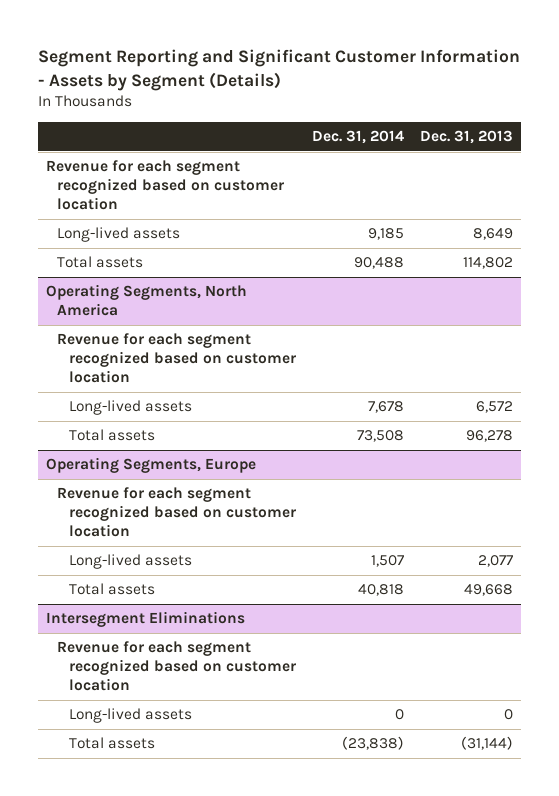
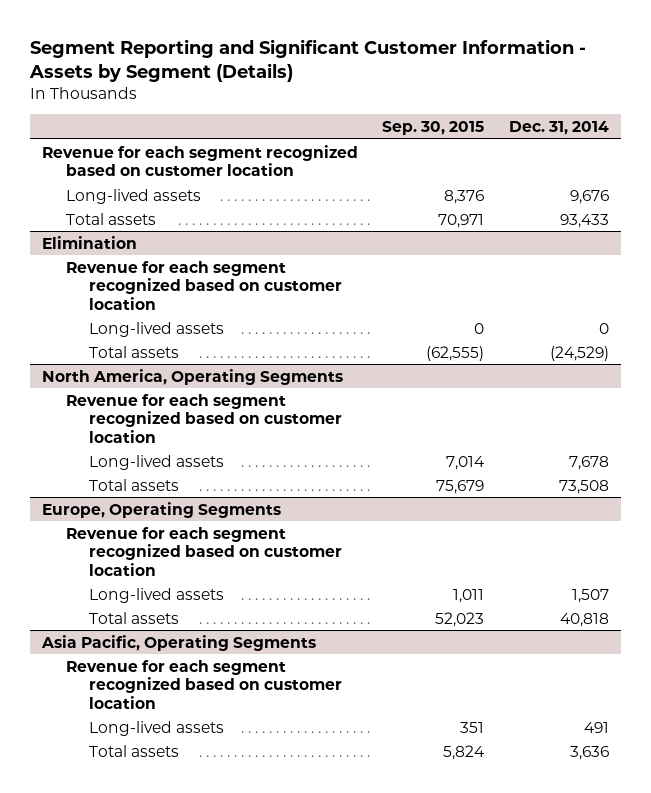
[419,130,513,145] Dec. 31, 2013 -> none
none -> [382,120,485,135] Sep. 30, 2015
[45,284,247,317] Operating Segments, North America -> none
[368,228,405,241] 9,185 -> [569,189,609,204] 9,676
[354,257,405,270] 90,488 -> [559,213,609,228] 93,433
none -> [42,235,138,249] Elimination
none -> [88,321,224,337] Long-lived assets
none -> [88,345,179,358] Total assets
none -> [42,368,344,385] North America, Operating Segments
none -> [65,393,342,443] Revenue for each segment recognized based on customer location
[45,457,256,474] Operating Segments, Europe -> [42,501,282,518] Europe, Operating Segments
[45,611,245,628] Intersegment Eliminations -> none
none -> [41,634,317,651] Asia Pacific, Operating Segments
[395,709,405,721] 0 -> [583,721,609,733] 491
[342,736,405,751] (23,838) -> [569,745,609,760] 3,636

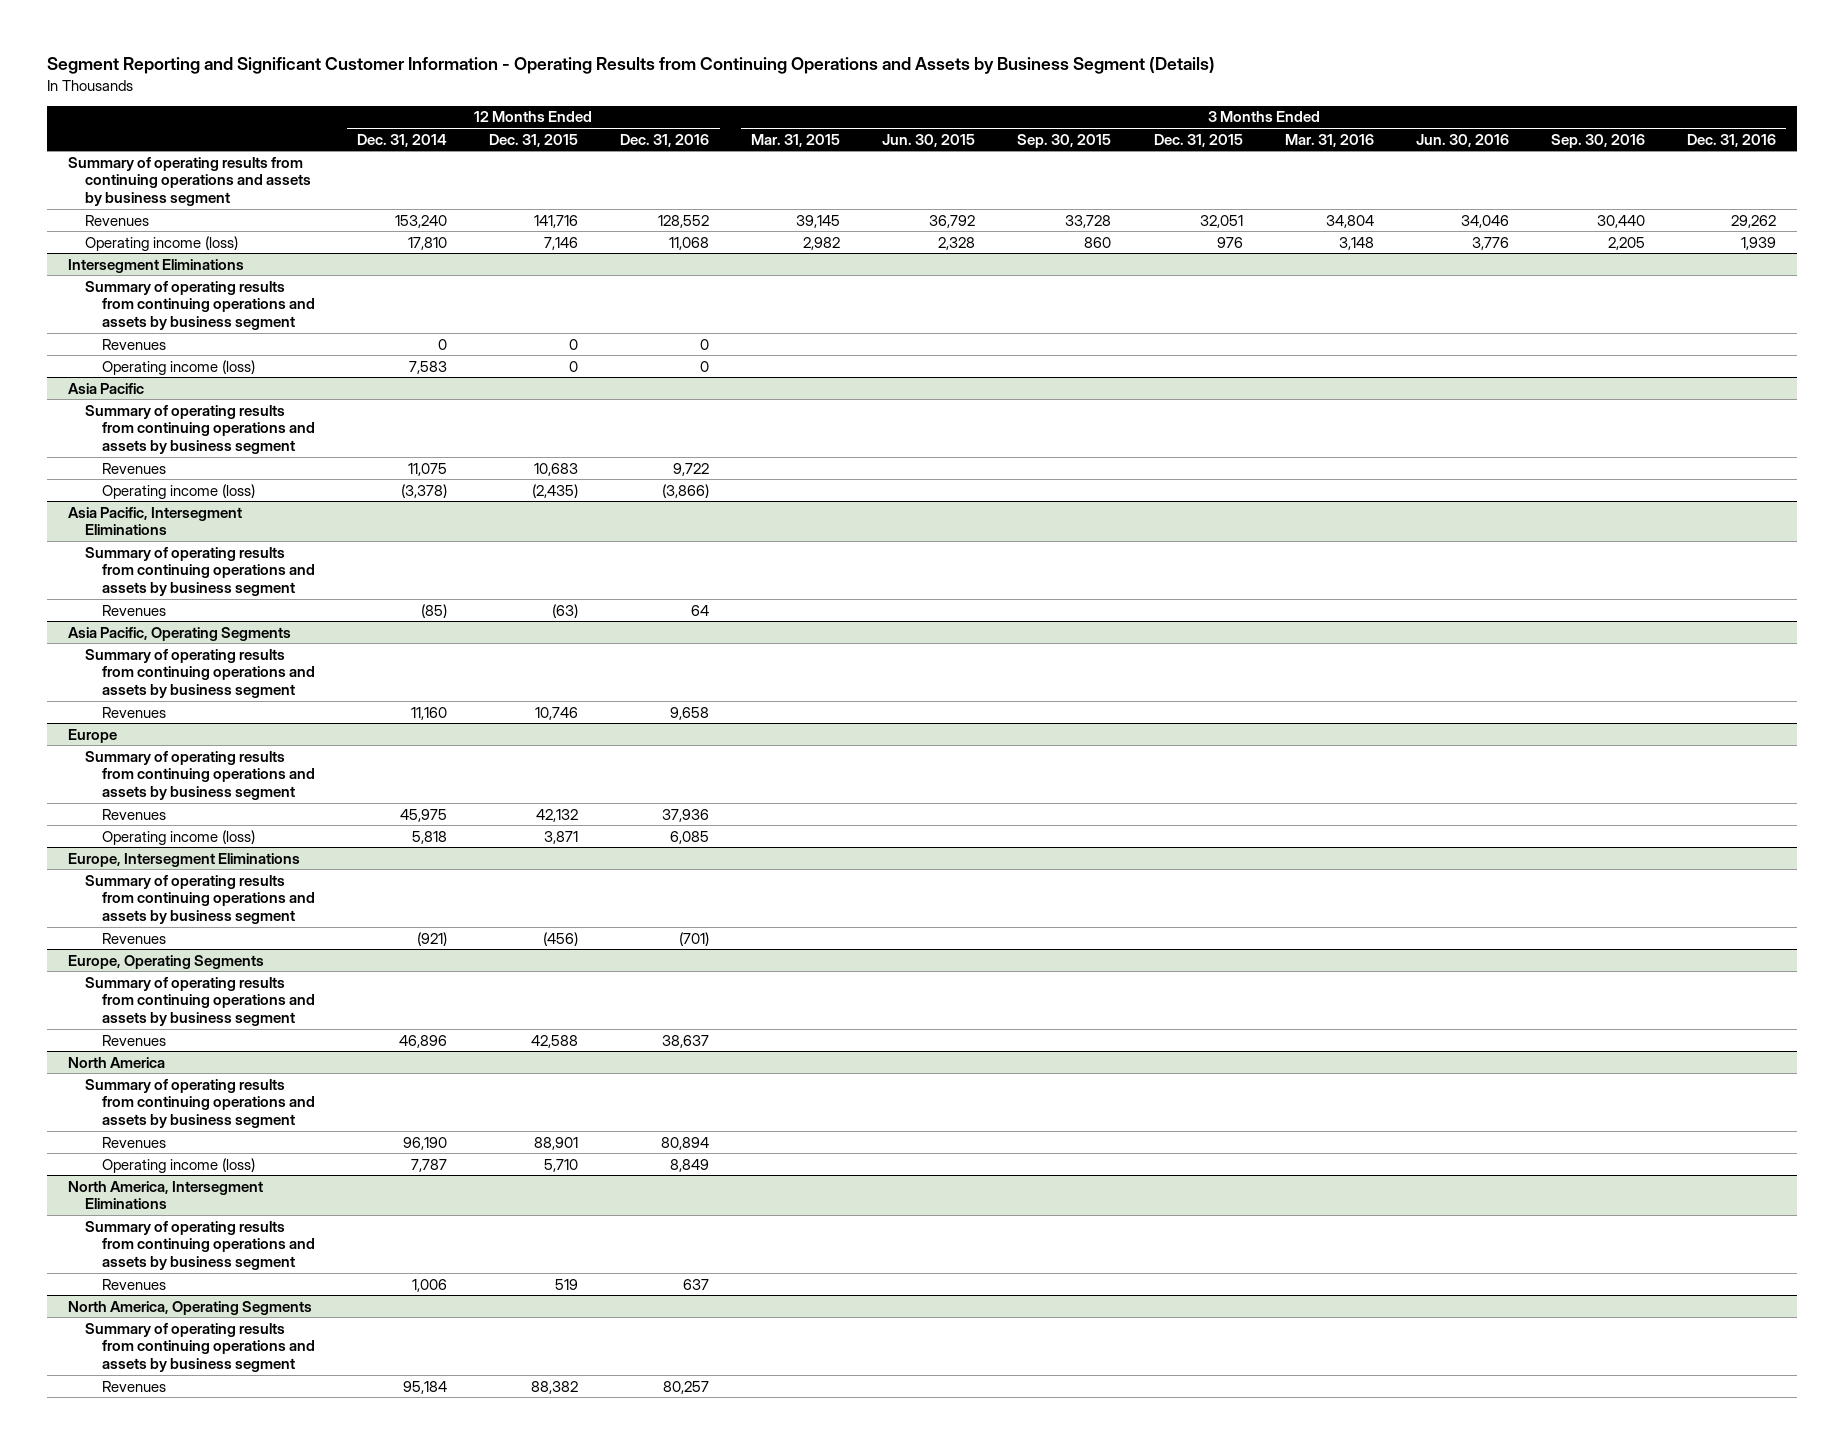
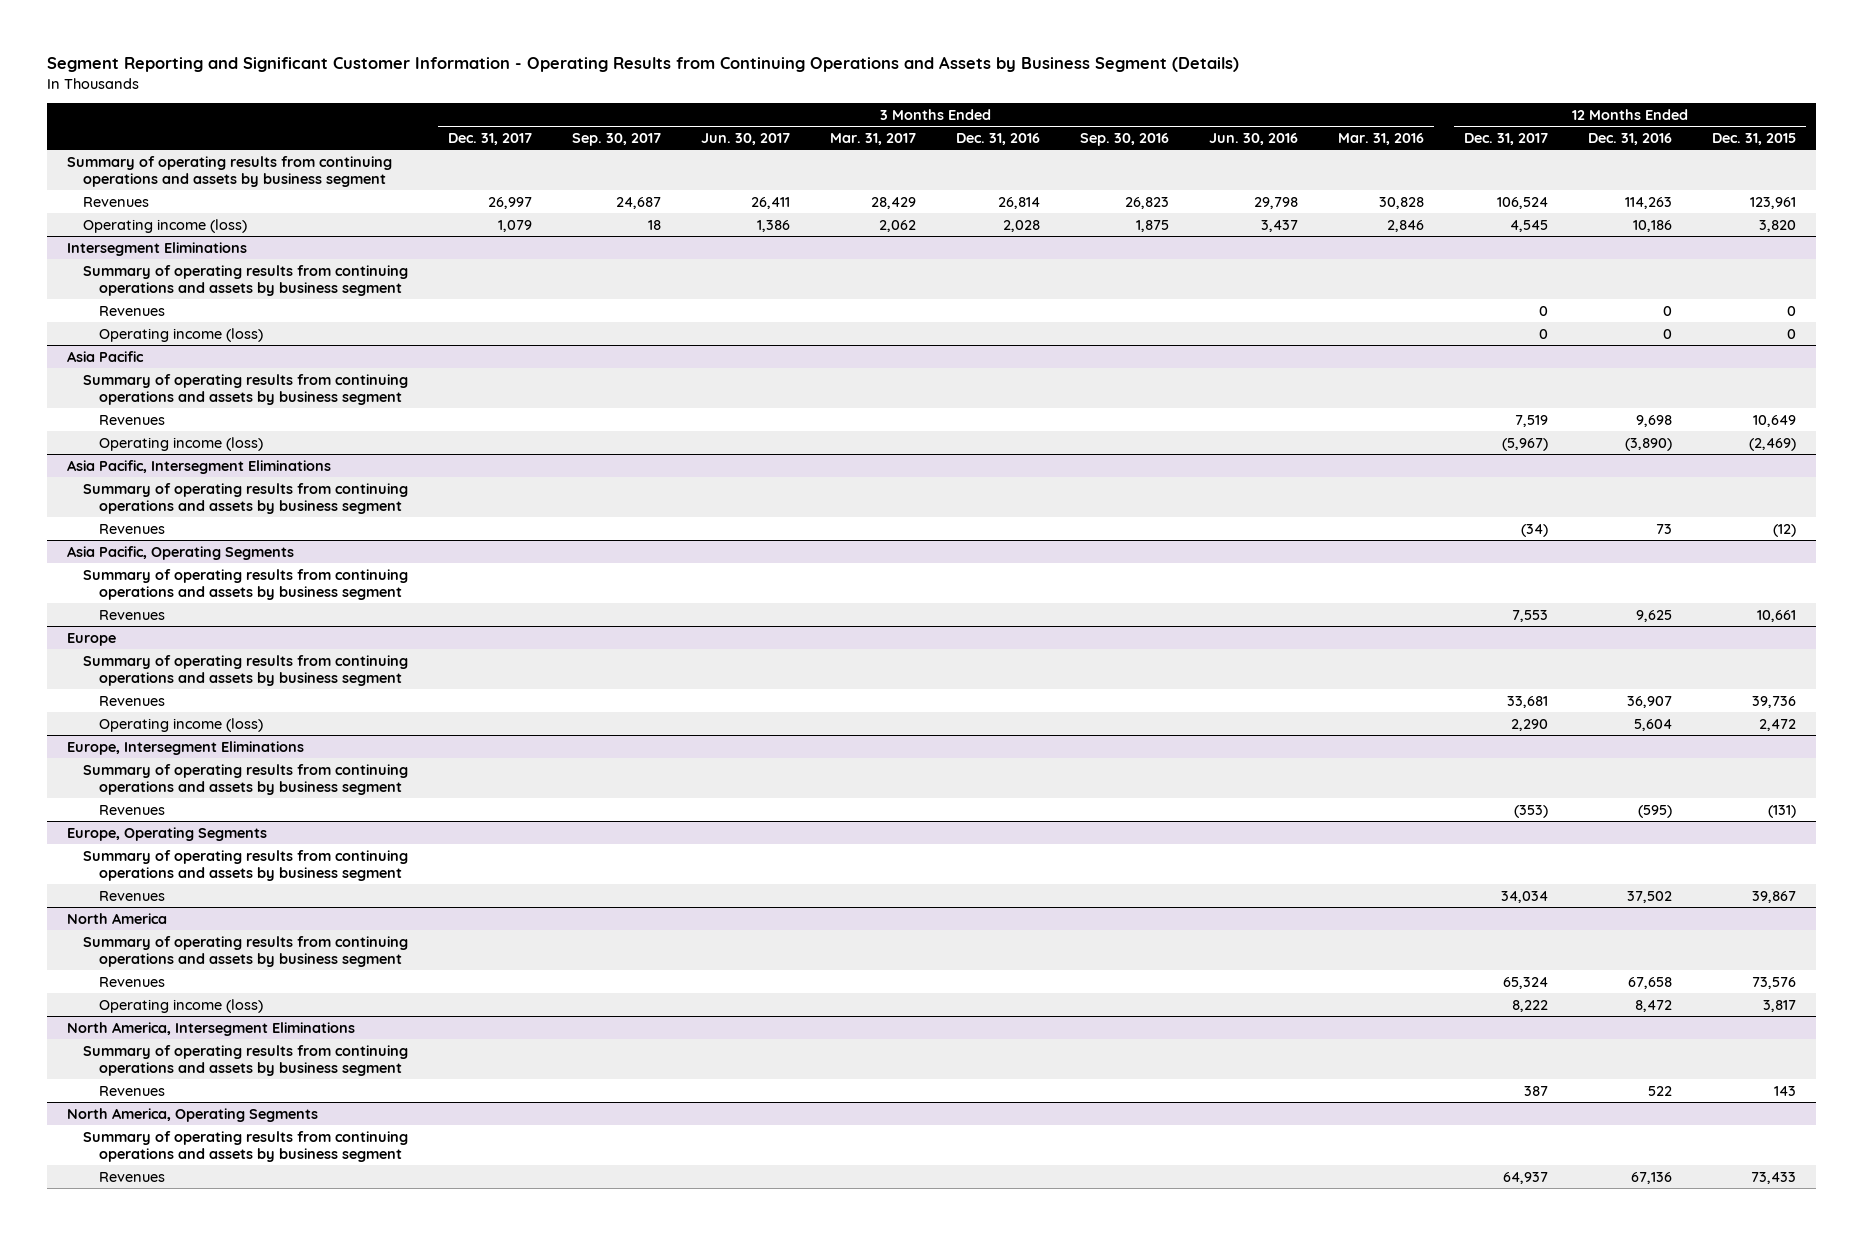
[357,133,448,147] Dec. 31, 2014 -> none
[751,133,841,147] Mar. 31, 2015 -> none
[882,133,976,147] Jun. 30, 2015 -> none
[1017,133,1112,148] Sep. 30, 2015 -> none
[1153,133,1243,147] Dec. 31, 2015 -> none
none -> [447,132,532,145] Dec. 31, 2017
none -> [571,132,661,146] Sep. 30, 2017
none -> [700,132,790,145] Jun. 30, 2017
none -> [829,132,916,145] Mar. 31, 2017
none -> [1464,132,1549,145] Dec. 31, 2017
[534,214,579,228] 141,716 -> [1750,196,1797,209] 123,961
[658,214,710,228] 128,552 -> [1625,196,1673,209] 114,263
[1325,214,1374,228] 34,804 -> [1379,196,1425,209] 30,828
[1460,214,1509,228] 34,046 -> [1253,196,1298,209] 29,798
[1596,214,1645,228] 30,440 -> [1124,196,1169,209] 26,823
[1730,214,1776,228] 29,262 -> [997,196,1040,209] 26,814
[544,236,579,250] 7,146 -> [1759,219,1797,232] 3,820
[669,236,710,250] 11,068 -> [1633,219,1673,232] 10,186
[1338,236,1374,250] 3,148 -> [1387,219,1425,232] 2,846
[1471,236,1509,250] 3,776 -> [1260,219,1298,232] 3,437
[1607,236,1645,250] 2,205 -> [1135,219,1169,232] 1,875
[1740,236,1776,250] 1,939 -> [1002,219,1040,232] 2,028
[534,462,579,476] 10,683 -> [1753,414,1797,427] 10,649
[673,462,710,476] 9,722 -> [1636,414,1673,427] 9,698
[532,483,579,498] (2,435) -> [1749,437,1797,451] (2,469)
[662,483,710,498] (3,866) -> [1625,437,1673,451] (3,890)
[552,603,579,618] (63) -> [1773,523,1797,537] (12)
[691,604,710,616] 64 -> [1656,523,1673,534] 73
[535,706,579,720] 10,746 -> [1757,609,1797,622] 10,661
[670,706,710,720] 9,658 -> [1636,609,1673,622] 9,625
[536,808,579,822] 42,132 -> [1752,695,1797,708] 39,736
[662,808,710,822] 37,936 -> [1627,695,1673,708] 36,907
[544,830,579,844] 3,871 -> [1759,718,1797,731] 2,472
[670,830,710,844] 6,085 -> [1634,718,1673,731] 5,604
[543,931,579,946] (456) -> [1768,804,1797,818] (131)
[679,931,710,946] (701) -> [1638,804,1673,818] (595)
[531,1034,579,1048] 42,588 -> [1752,890,1797,903] 39,867
[662,1034,710,1048] 38,637 -> [1627,890,1673,903] 37,502
[534,1136,579,1150] 88,901 -> [1752,976,1797,989] 73,576
[661,1136,710,1150] 80,894 -> [1628,976,1673,989] 67,658
[544,1158,579,1172] 5,710 -> [1763,999,1797,1012] 3,817
[670,1158,710,1172] 8,849 -> [1635,999,1673,1012] 8,472
[555,1278,579,1290] 519 -> [1774,1085,1797,1096] 143
[683,1278,710,1290] 637 -> [1648,1085,1673,1096] 522
[531,1380,579,1394] 88,382 -> [1751,1171,1797,1184] 73,433
[663,1380,710,1394] 80,257 -> [1631,1171,1673,1184] 67,136

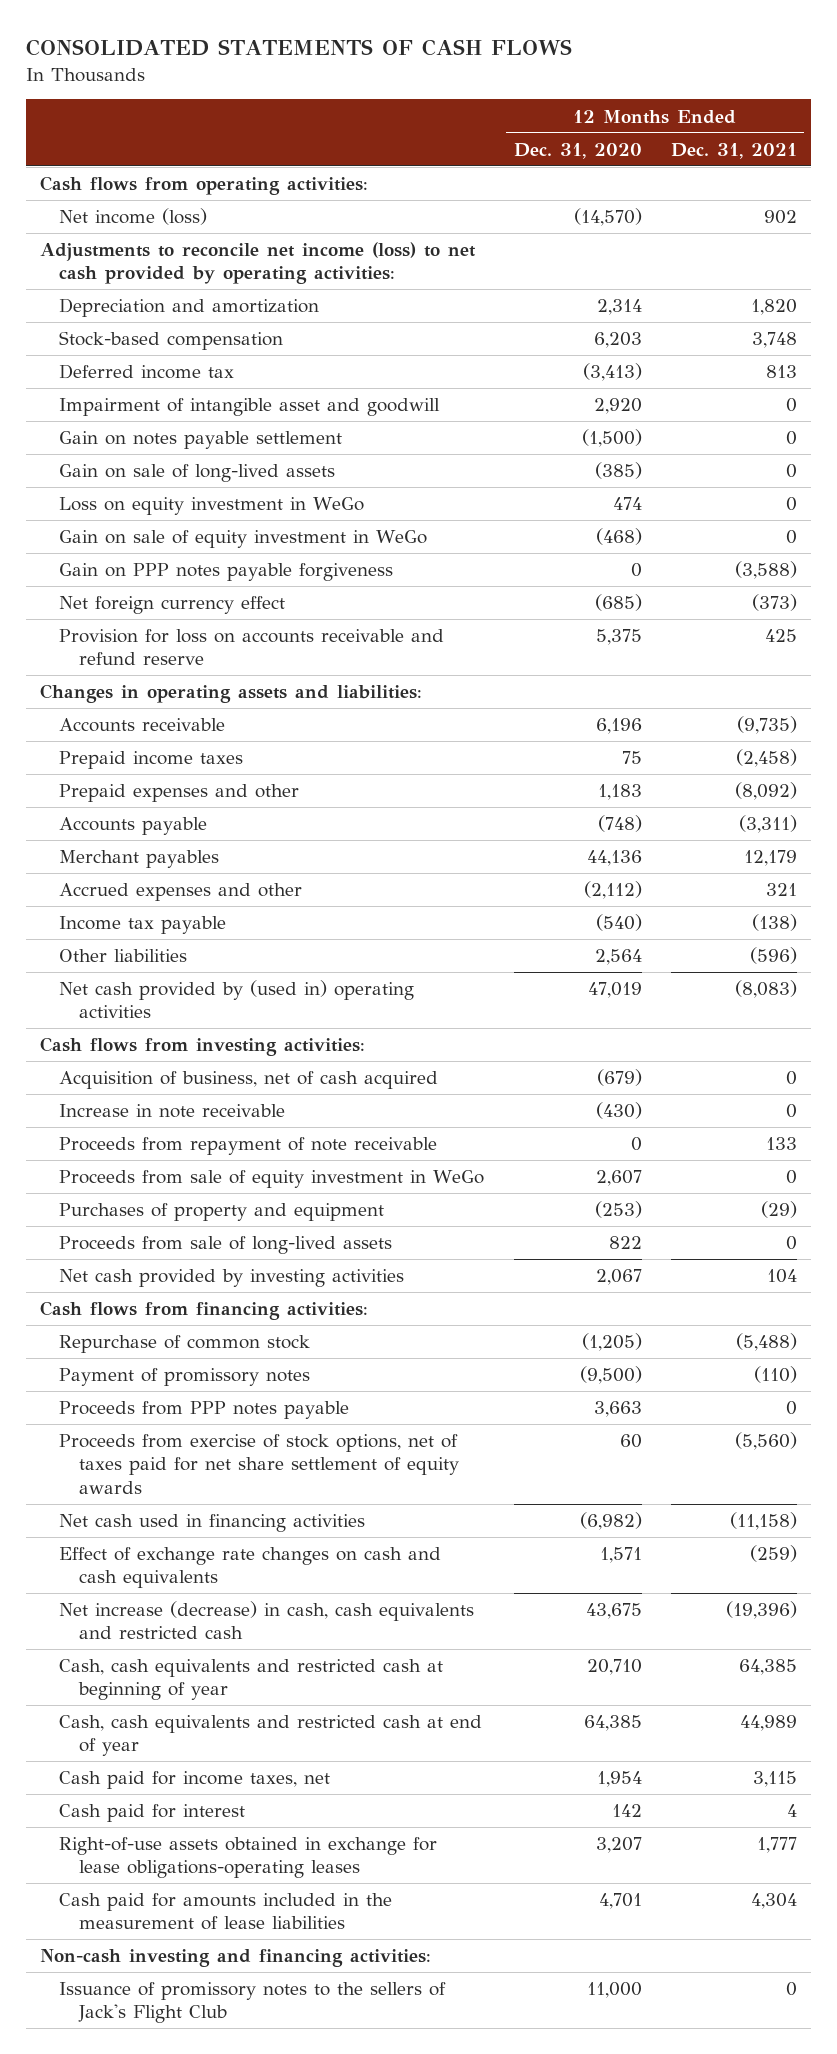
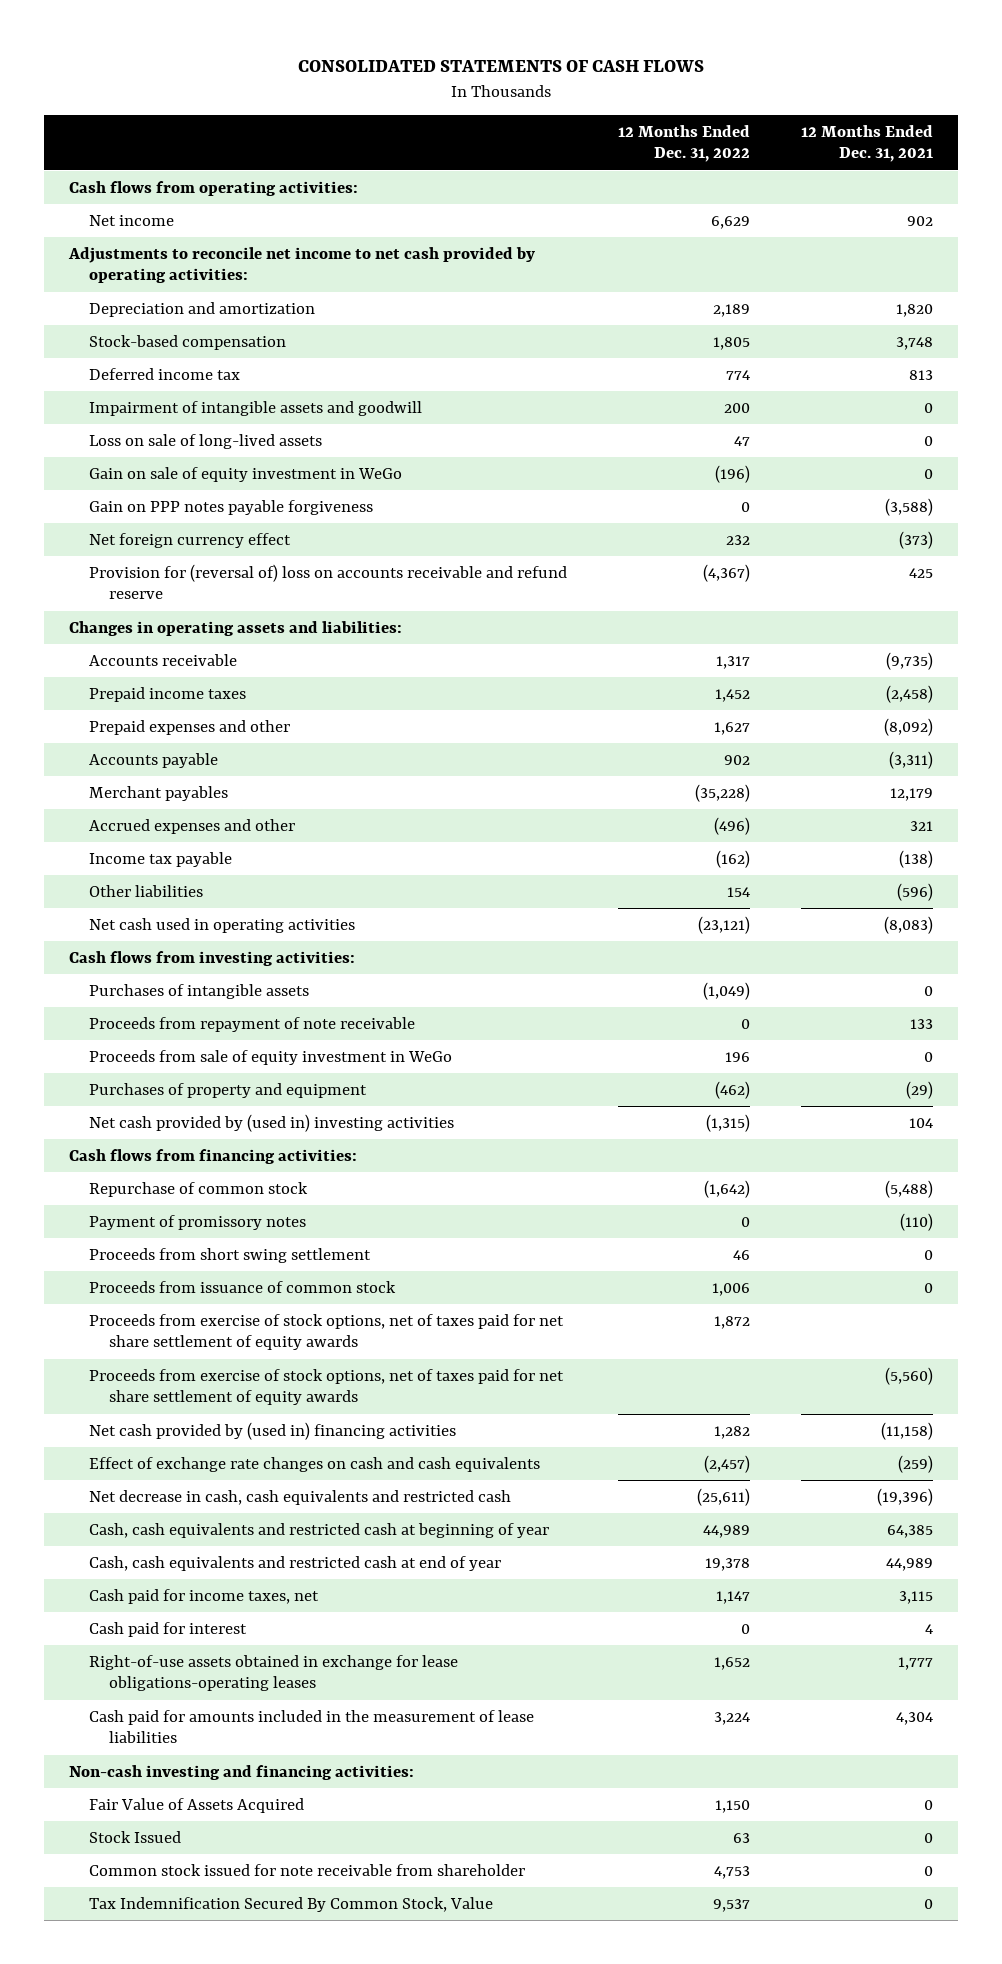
[513,142,642,159] Dec. 31, 2020 -> none
none -> [618,124,751,163] 12 Months Ended Dec. 31, 2022
[59,208,208,226] Net income (loss) -> [89,214,175,226] Net income
[40,242,477,285] Adjustments to reconcile net income (loss) to net cash provided by operating activities: -> [68,246,536,284] Adjustments to reconcile net income to net cash provided by operating activities:
[59,431,343,450] Gain on notes payable settlement -> none
[59,497,365,516] Loss on equity investment in WeGo -> none
[59,398,441,417] Impairment of intangible asset and goodwill -> [89,400,423,416] Impairment of intangible assets and goodwill
[59,464,336,483] Gain on sale of long-lived assets -> [89,433,323,449] Loss on sale of long-lived assets
[59,629,445,666] Provision for loss on accounts receivable and refund reserve -> [89,563,568,600] Provision for (reversal of) loss on accounts receivable and refund reserve
[59,980,415,1019] Net cash provided by (used in) operating activities -> [89,917,356,933] Net cash used in operating activities
[59,1071,439,1090] Acquisition of business, net of cash acquired -> none
[59,1104,286,1119] Increase in note receivable -> none
none -> [89,983,310,999] Purchases of intangible assets
[59,1236,393,1255] Proceeds from sale of long-lived assets -> none
[59,1269,405,1288] Net cash provided by investing activities -> [89,1113,455,1132] Net cash provided by (used in) investing activities
[59,1401,350,1420] Proceeds from PPP notes payable -> none
none -> [89,1247,372,1263] Proceeds from short swing settlement
none -> [89,1280,397,1293] Proceeds from issuance of common stock
none -> [89,1313,565,1351] Proceeds from exercise of stock options, net of taxes paid for net share settlement of equity awards
[59,1514,366,1533] Net cash used in financing activities -> [89,1421,457,1440] Net cash provided by (used in) financing activities
[59,1601,475,1640] Net increase (decrease) in cash, cash equivalents and restricted cash -> [89,1489,512,1505] Net decrease in cash, cash equivalents and restricted cash
none -> [89,1797,305,1813] Fair Value of Assets Acquired
none -> [89,1830,182,1843] Stock Issued
[59,1982,447,2024] Issuance of promissory notes to the sellers of Jack's Flight Club -> [89,1863,526,1876] Common stock issued for note receivable from shareholder
none -> [89,1896,494,1912] Tax Indemnification Secured By Common Stock, Value

